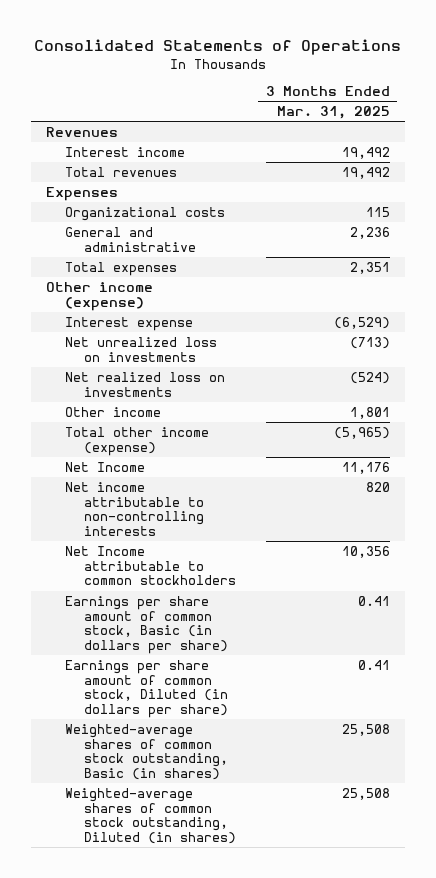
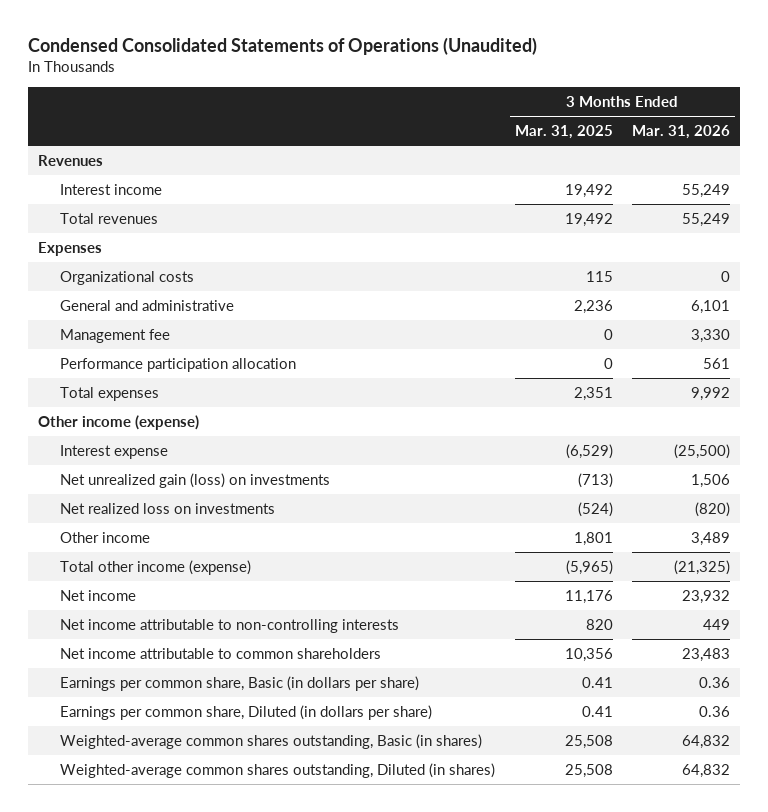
[33,39,401,56] Consolidated Statements of Operations -> [27,36,537,55] Condensed Consolidated Statements of Operations (Unaudited)
none -> [632,125,731,140] Mar. 31, 2026
none -> [60,328,171,343] Management fee
none -> [60,357,297,372] Performance participation allocation
[65,336,218,362] Net unrealized loss on investments -> [60,472,331,488] Net unrealized gain (loss) on investments
[65,461,146,472] Net Income -> [60,589,137,601] Net income
[65,545,237,586] Net Income attributable to common stockholders -> [60,647,382,659] Net income attributable to common shareholders
[65,595,229,655] Earnings per share amount of common stock, Basic (in dollars per share) -> [60,675,420,691] Earnings per common share, Basic (in dollars per share)
[65,659,229,719] Earnings per share amount of common stock, Diluted (in dollars per share) -> [60,704,433,720] Earnings per common share, Diluted (in dollars per share)
[65,723,229,781] Weighted-average shares of common stock outstanding, Basic (in shares) -> [60,733,483,749] Weighted-average common shares outstanding, Basic (in shares)
[65,787,237,845] Weighted-average shares of common stock outstanding, Diluted (in shares) -> [60,762,496,778] Weighted-average common shares outstanding, Diluted (in shares)

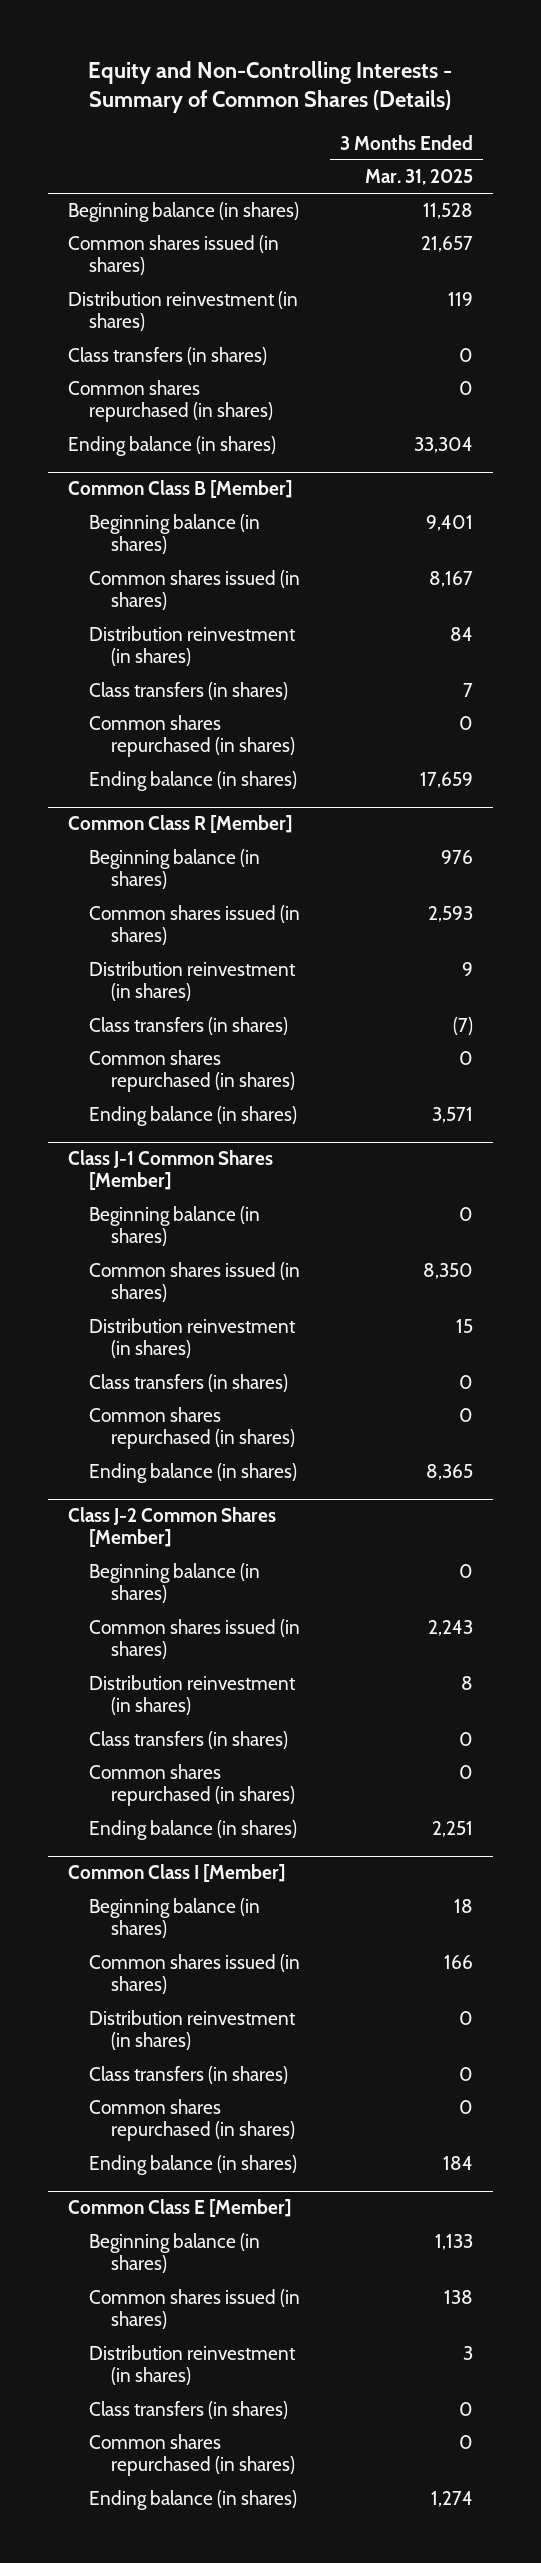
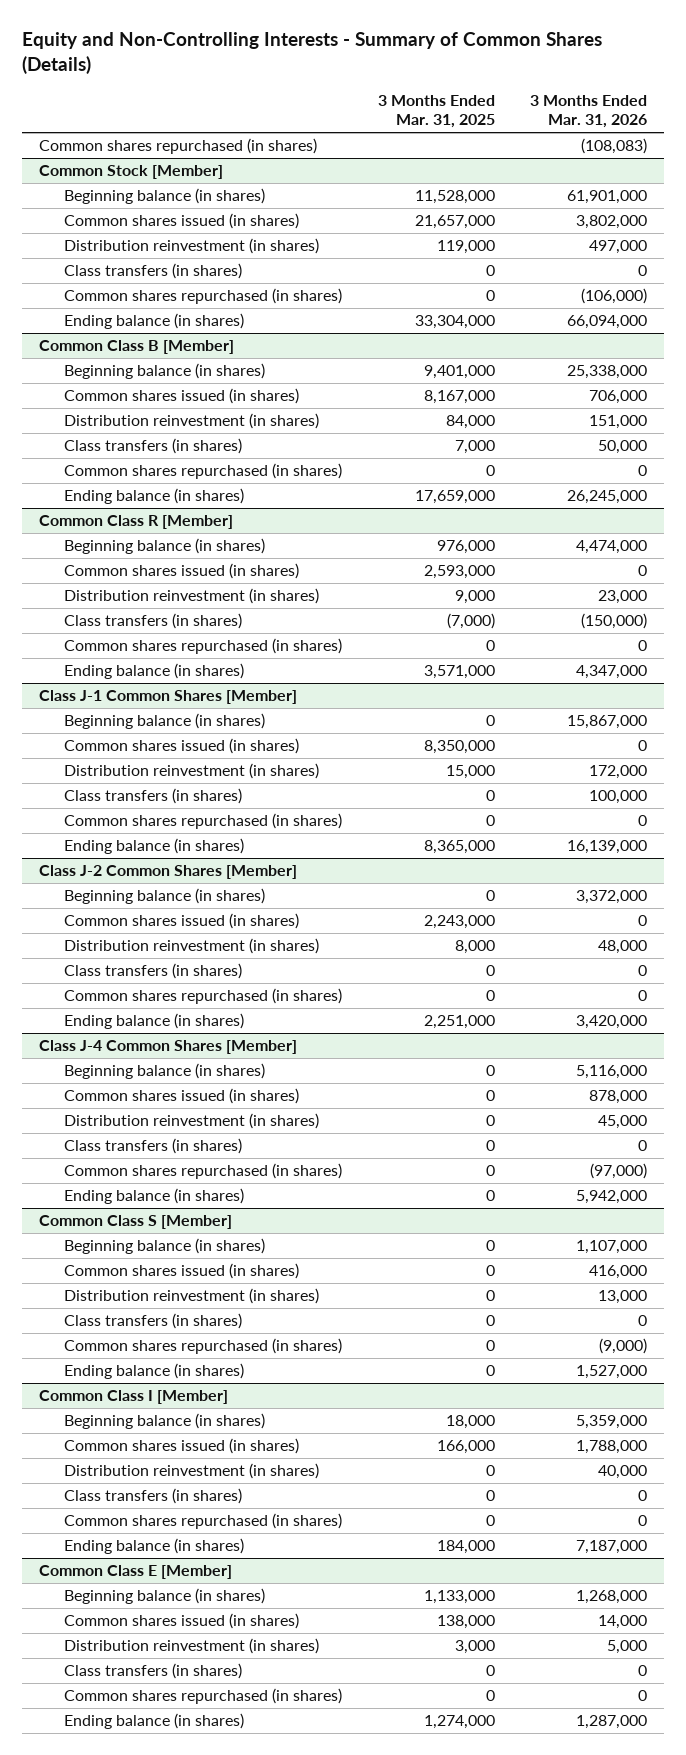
none -> [529,94,647,129] 3 Months Ended Mar. 31, 2026
none -> [39,138,318,155] Common shares repurchased (in shares)
none -> [39,165,224,180] Common Stock [Member]
[423,203,474,220] 11,528 -> [414,190,495,205] 11,528,000
[421,236,474,253] 21,657 -> [414,215,495,230] 21,657,000
[448,292,474,307] 119 -> [436,240,495,255] 119,000
[414,437,474,454] 33,304 -> [414,315,495,330] 33,304,000
[426,515,474,532] 9,401 -> [423,365,495,380] 9,401,000
[429,571,474,588] 8,167 -> [423,390,495,405] 8,167,000
[450,627,474,642] 84 -> [445,415,495,430] 84,000
[463,683,474,698] 7 -> [454,440,495,455] 7,000
[420,772,474,789] 17,659 -> [414,490,495,505] 17,659,000
[441,850,474,865] 976 -> [436,540,495,555] 976,000
[428,906,474,923] 2,593 -> [423,565,495,580] 2,593,000
[462,962,474,977] 9 -> [454,590,495,605] 9,000
[453,1017,474,1036] (7) -> [446,613,495,630] (7,000)
[432,1107,474,1124] 3,571 -> [423,665,495,680] 3,571,000
[423,1263,474,1280] 8,350 -> [423,740,495,755] 8,350,000
[456,1319,474,1334] 15 -> [445,765,495,780] 15,000
[426,1464,474,1481] 8,365 -> [423,840,495,855] 8,365,000
[428,1620,474,1637] 2,243 -> [423,915,495,930] 2,243,000
[461,1676,474,1691] 8 -> [454,940,495,955] 8,000
[432,1821,474,1838] 2,251 -> [423,1015,495,1030] 2,251,000
none -> [39,1040,298,1055] Class J-4 Common Shares [Member]
none -> [64,1063,266,1080] Beginning balance (in shares)
none -> [64,1088,300,1105] Common shares issued (in shares)
none -> [64,1113,320,1130] Distribution reinvestment (in shares)
none -> [64,1138,243,1155] Class transfers (in shares)
none -> [64,1163,343,1180] Common shares repurchased (in shares)
none -> [64,1188,245,1205] Ending balance (in shares)
none -> [39,1215,233,1230] Common Class S [Member]
none -> [64,1238,266,1255] Beginning balance (in shares)
none -> [64,1263,300,1280] Common shares issued (in shares)
none -> [64,1288,320,1305] Distribution reinvestment (in shares)
none -> [64,1313,243,1330] Class transfers (in shares)
none -> [64,1338,343,1355] Common shares repurchased (in shares)
none -> [64,1363,245,1380] Ending balance (in shares)
[454,1899,474,1914] 18 -> [445,1415,495,1430] 18,000
[444,1955,474,1970] 166 -> [436,1440,495,1455] 166,000
[443,2156,474,2171] 184 -> [436,1540,495,1555] 184,000
[435,2234,474,2251] 1,133 -> [423,1590,495,1605] 1,133,000
[444,2290,474,2305] 138 -> [436,1615,495,1630] 138,000
[463,2346,474,2361] 3 -> [454,1640,495,1655] 3,000
[431,2491,474,2508] 1,274 -> [423,1715,495,1730] 1,274,000

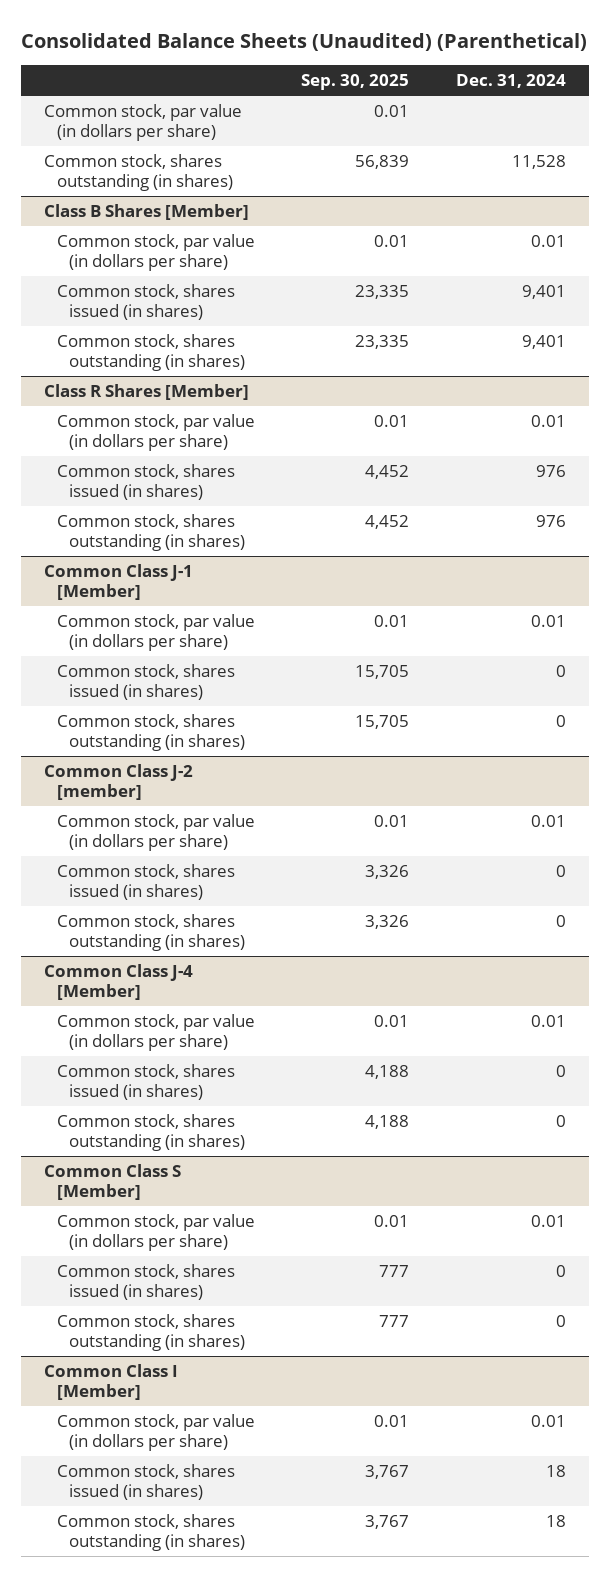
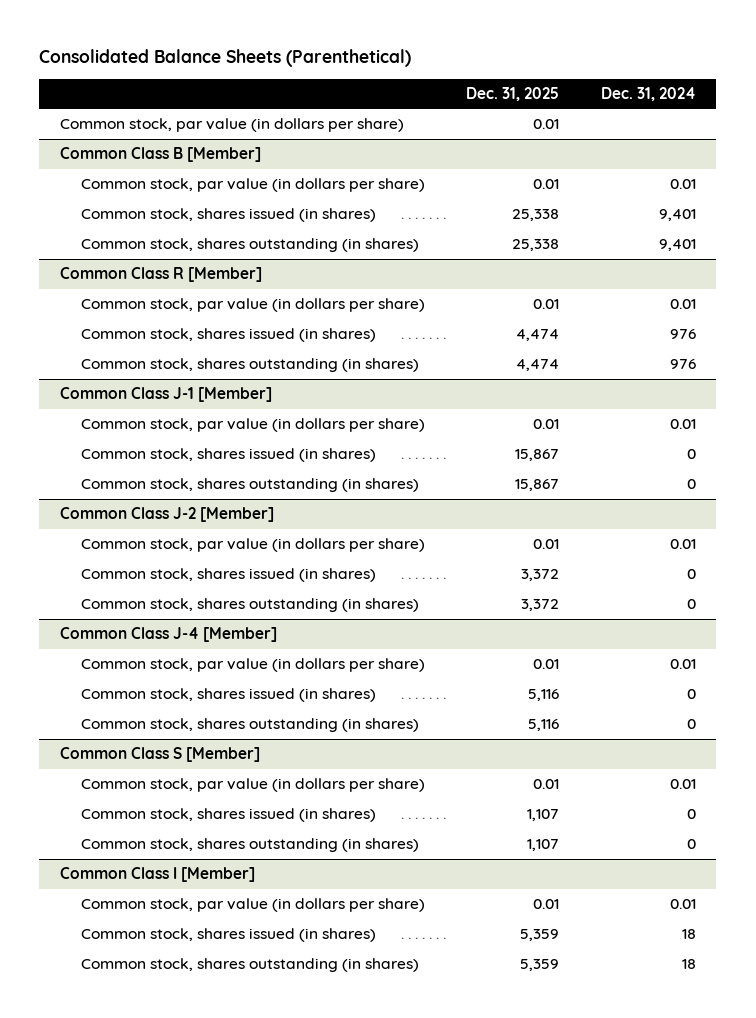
[21,32,588,51] Consolidated Balance Sheets (Unaudited) (Parenthetical) -> [39,49,412,68] Consolidated Balance Sheets (Parenthetical)
[301,74,410,91] Sep. 30, 2025 -> none
none -> [466,86,560,101] Dec. 31, 2025
[44,154,233,192] Common stock, shares outstanding (in shares) -> none
[44,204,250,221] Class B Shares [Member] -> [60,147,262,163] Common Class B [Member]
[44,384,250,401] Class R Shares [Member] -> [60,267,263,283] Common Class R [Member]
[44,764,194,801] Common Class J-2 [member] -> [60,507,275,523] Common Class J-2 [Member]

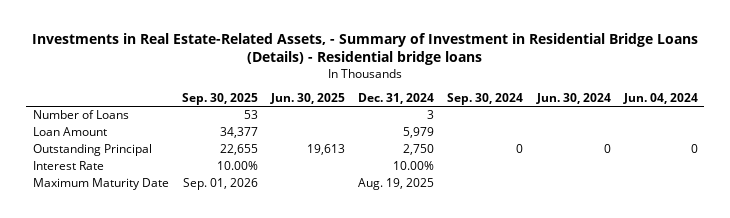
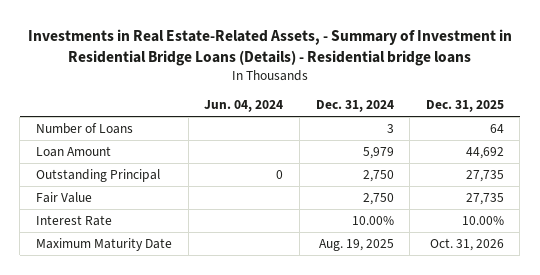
[181,93,258,106] Sep. 30, 2025 -> none
[270,93,346,105] Jun. 30, 2025 -> none
[447,93,524,106] Sep. 30, 2024 -> none
[535,93,611,105] Jun. 30, 2024 -> none
none -> [425,100,504,113] Dec. 31, 2025
none -> [36,191,93,203] Fair Value

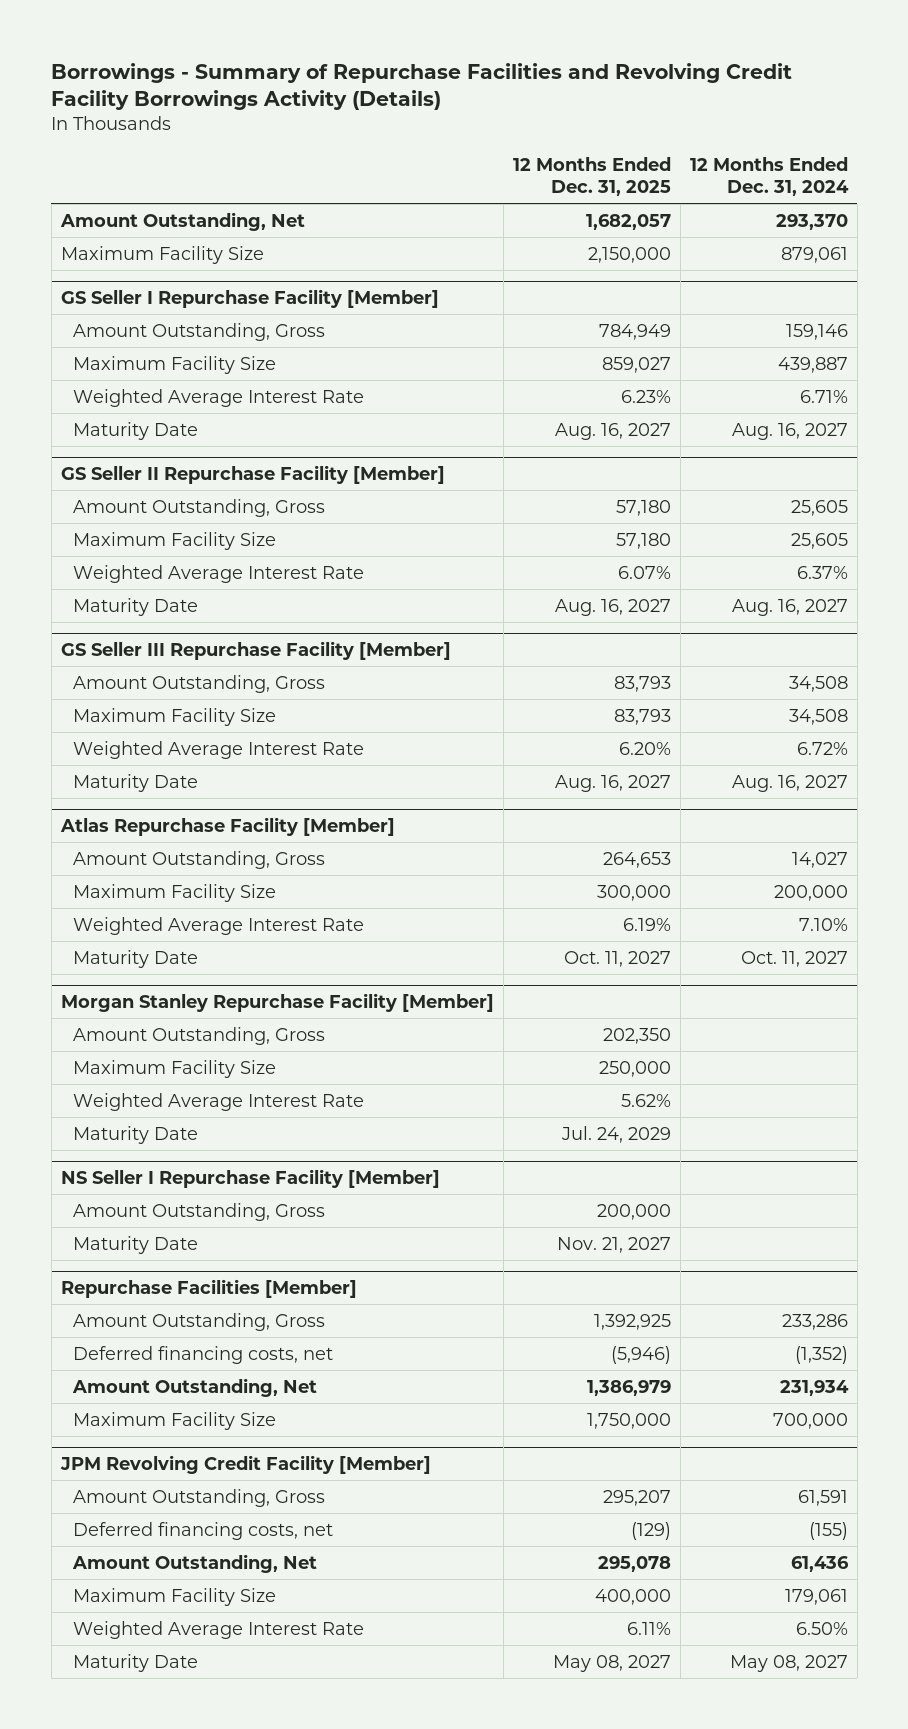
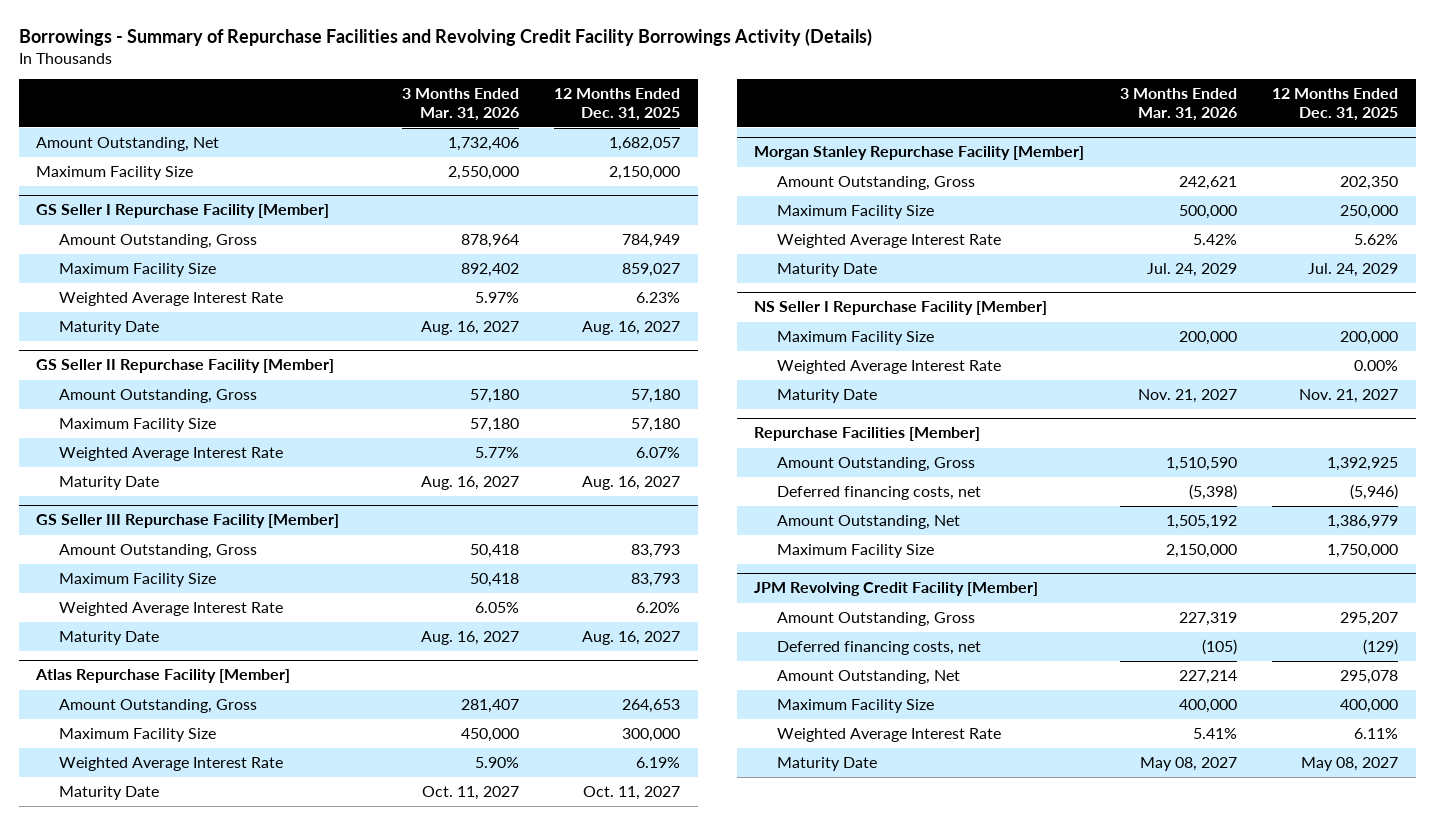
[689,156,849,196] 12 Months Ended Dec. 31, 2024 -> none
none -> [401,88,519,121] 3 Months Ended Mar. 31, 2026
[73,1202,326,1221] Amount Outstanding, Gross -> none
none -> [776,331,934,346] Maximum Facility Size
none -> [776,360,1001,375] Weighted Average Interest Rate

